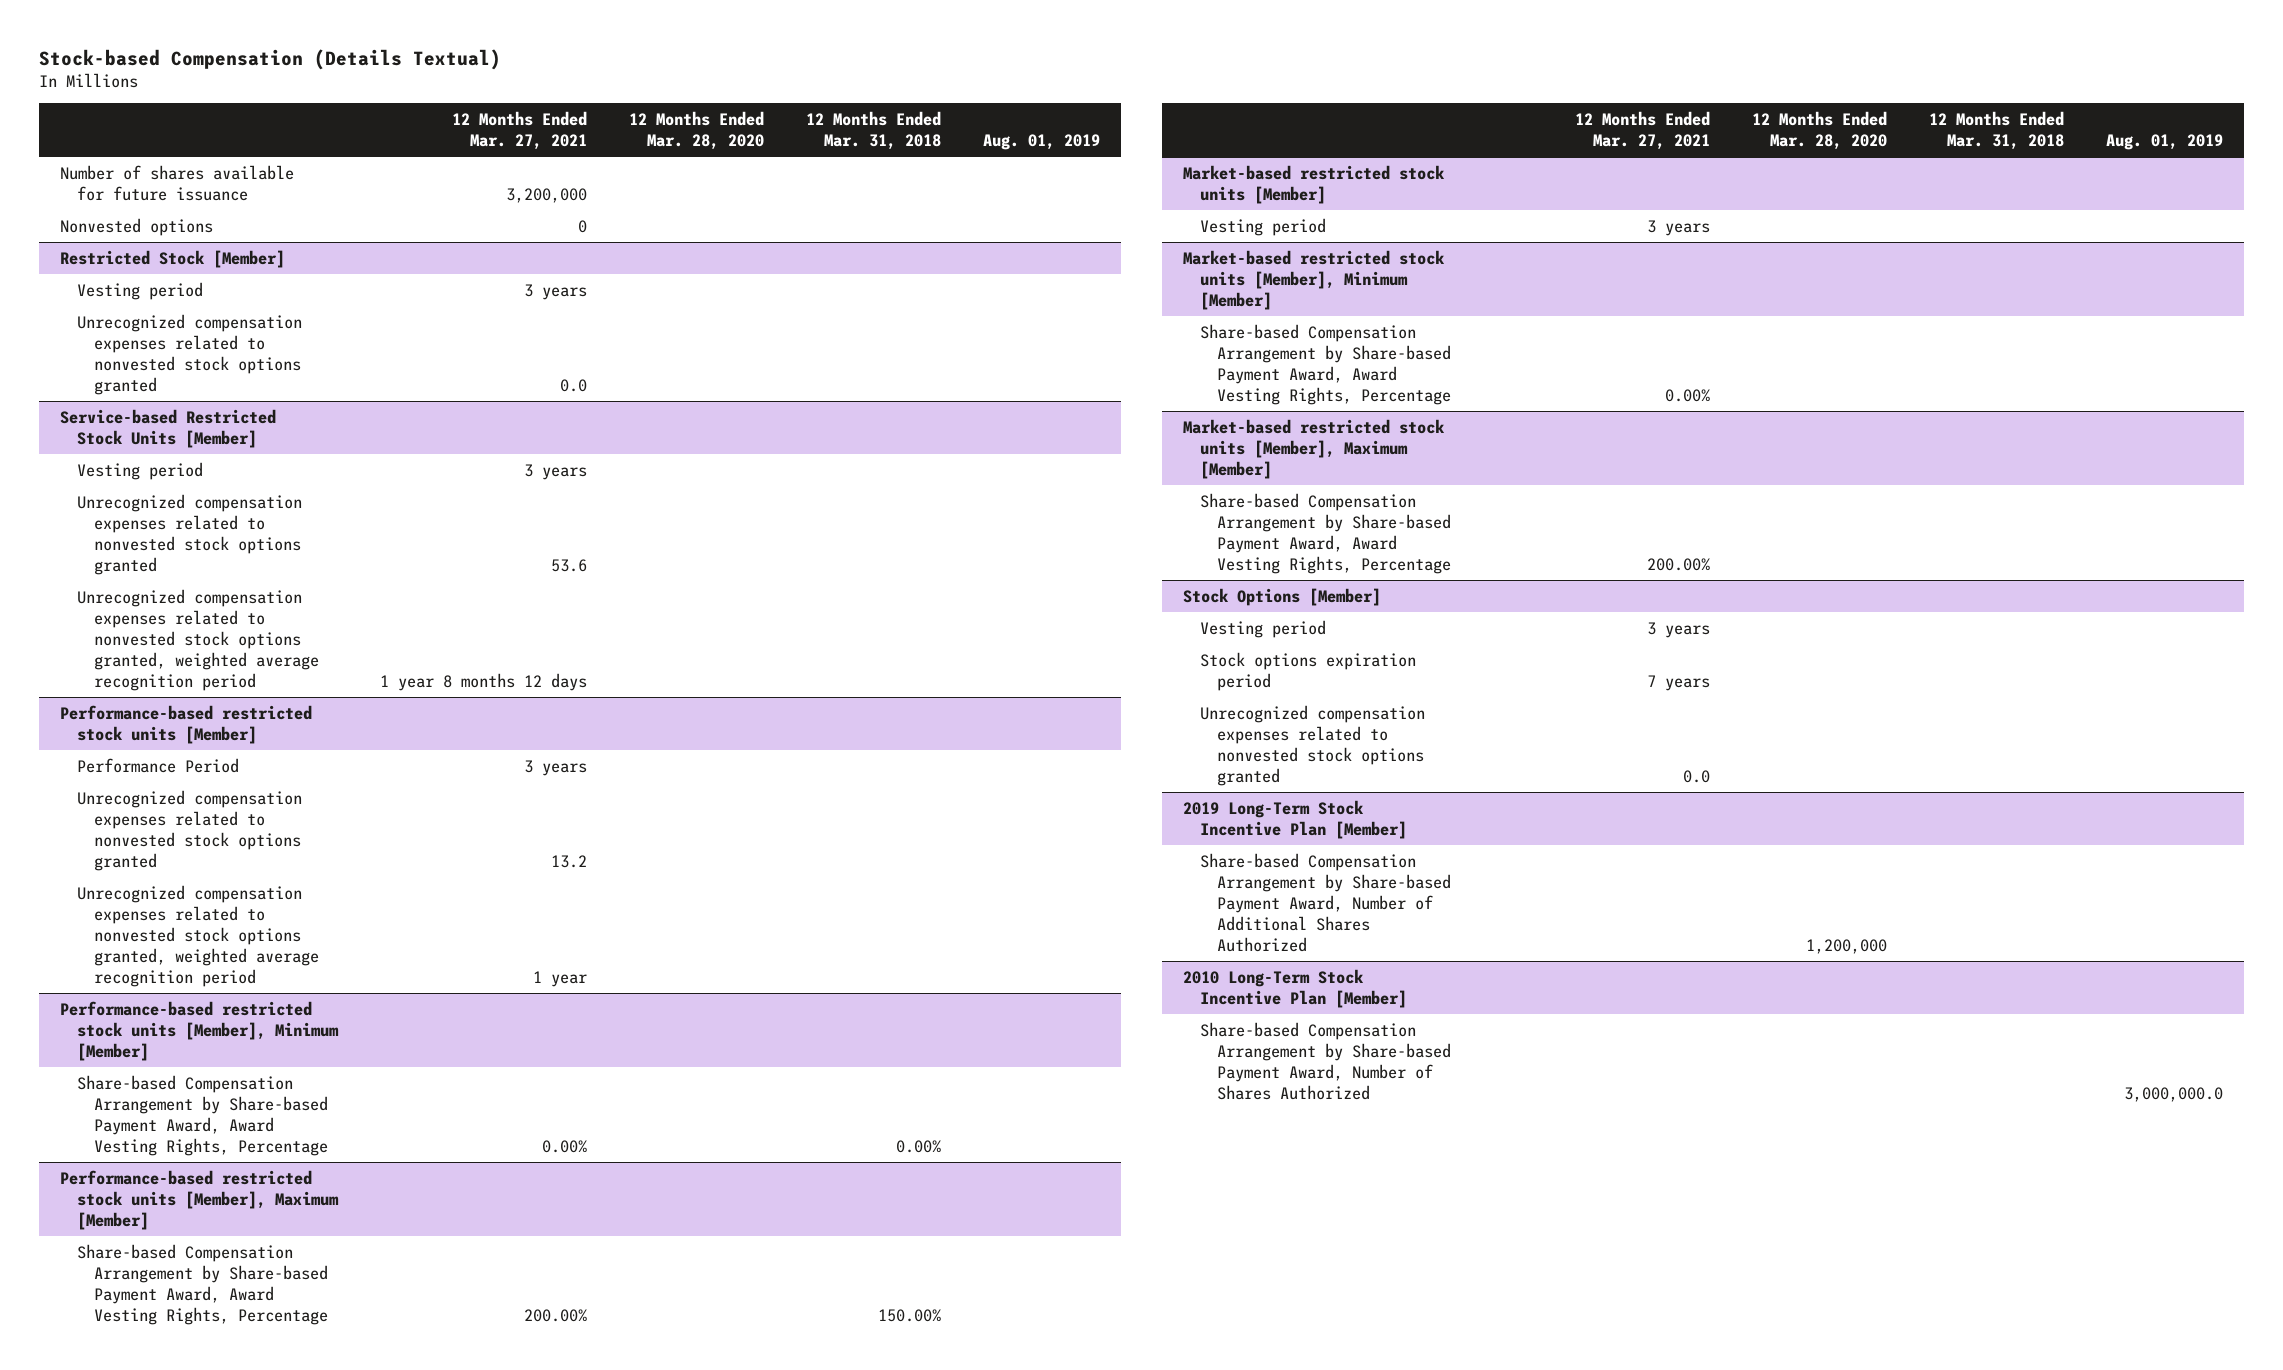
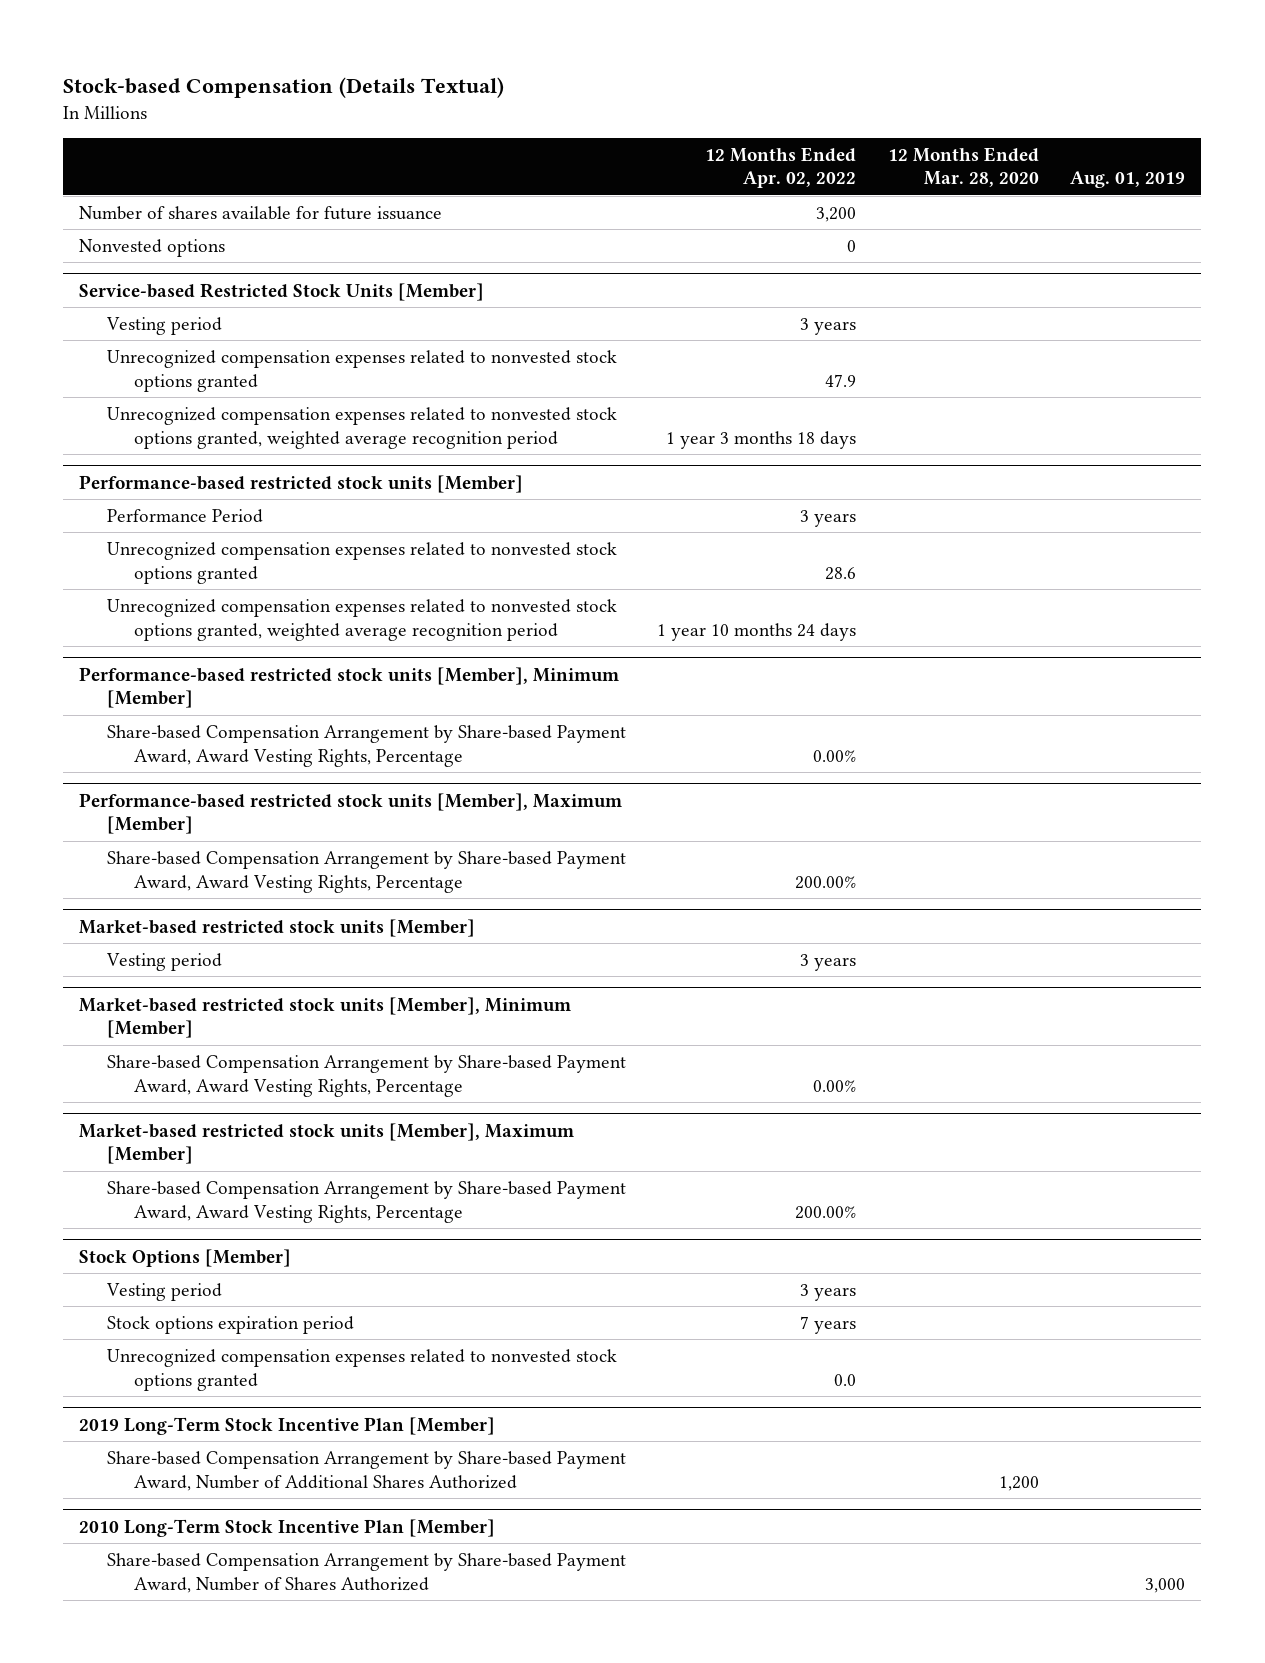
[451,110,587,150] 12 Months Ended Mar. 27, 2021 -> none
[805,110,941,150] 12 Months Ended Mar. 31, 2018 -> none
none -> [705,146,857,189] 12 Months Ended Apr. 02, 2022
[60,249,286,268] Restricted Stock [Member] -> none
[77,281,204,300] Vesting period -> none
[77,313,303,395] Unrecognized compensation expenses related to nonvested stock options granted -> none
[1805,938,1887,954] 1,200,000 -> [998,1475,1039,1491] 1,200
[2123,1086,2223,1102] 3,000,000.0 -> [1145,1577,1186,1593] 3,000

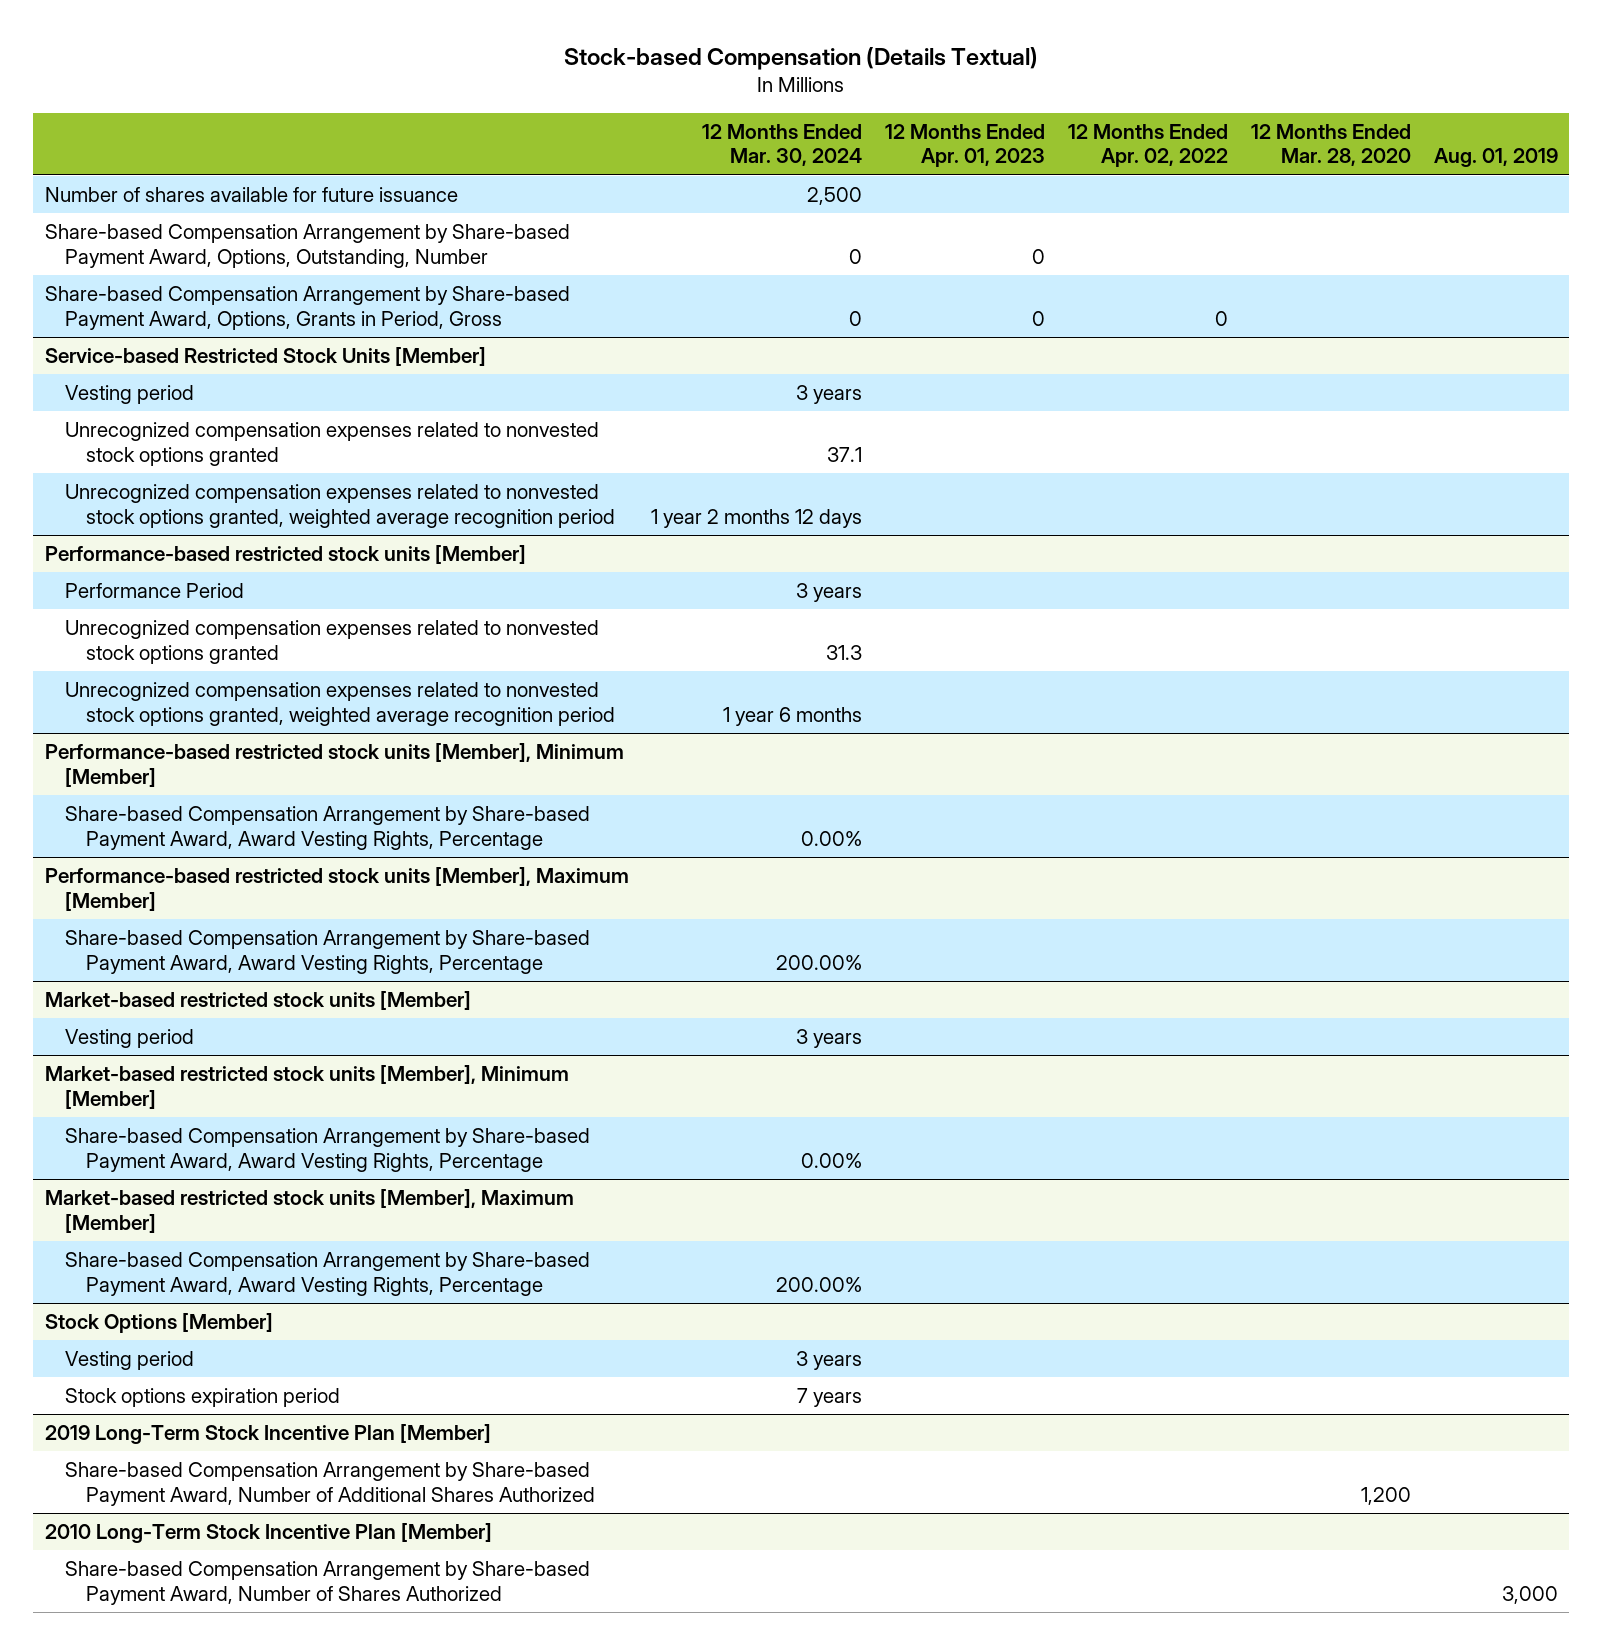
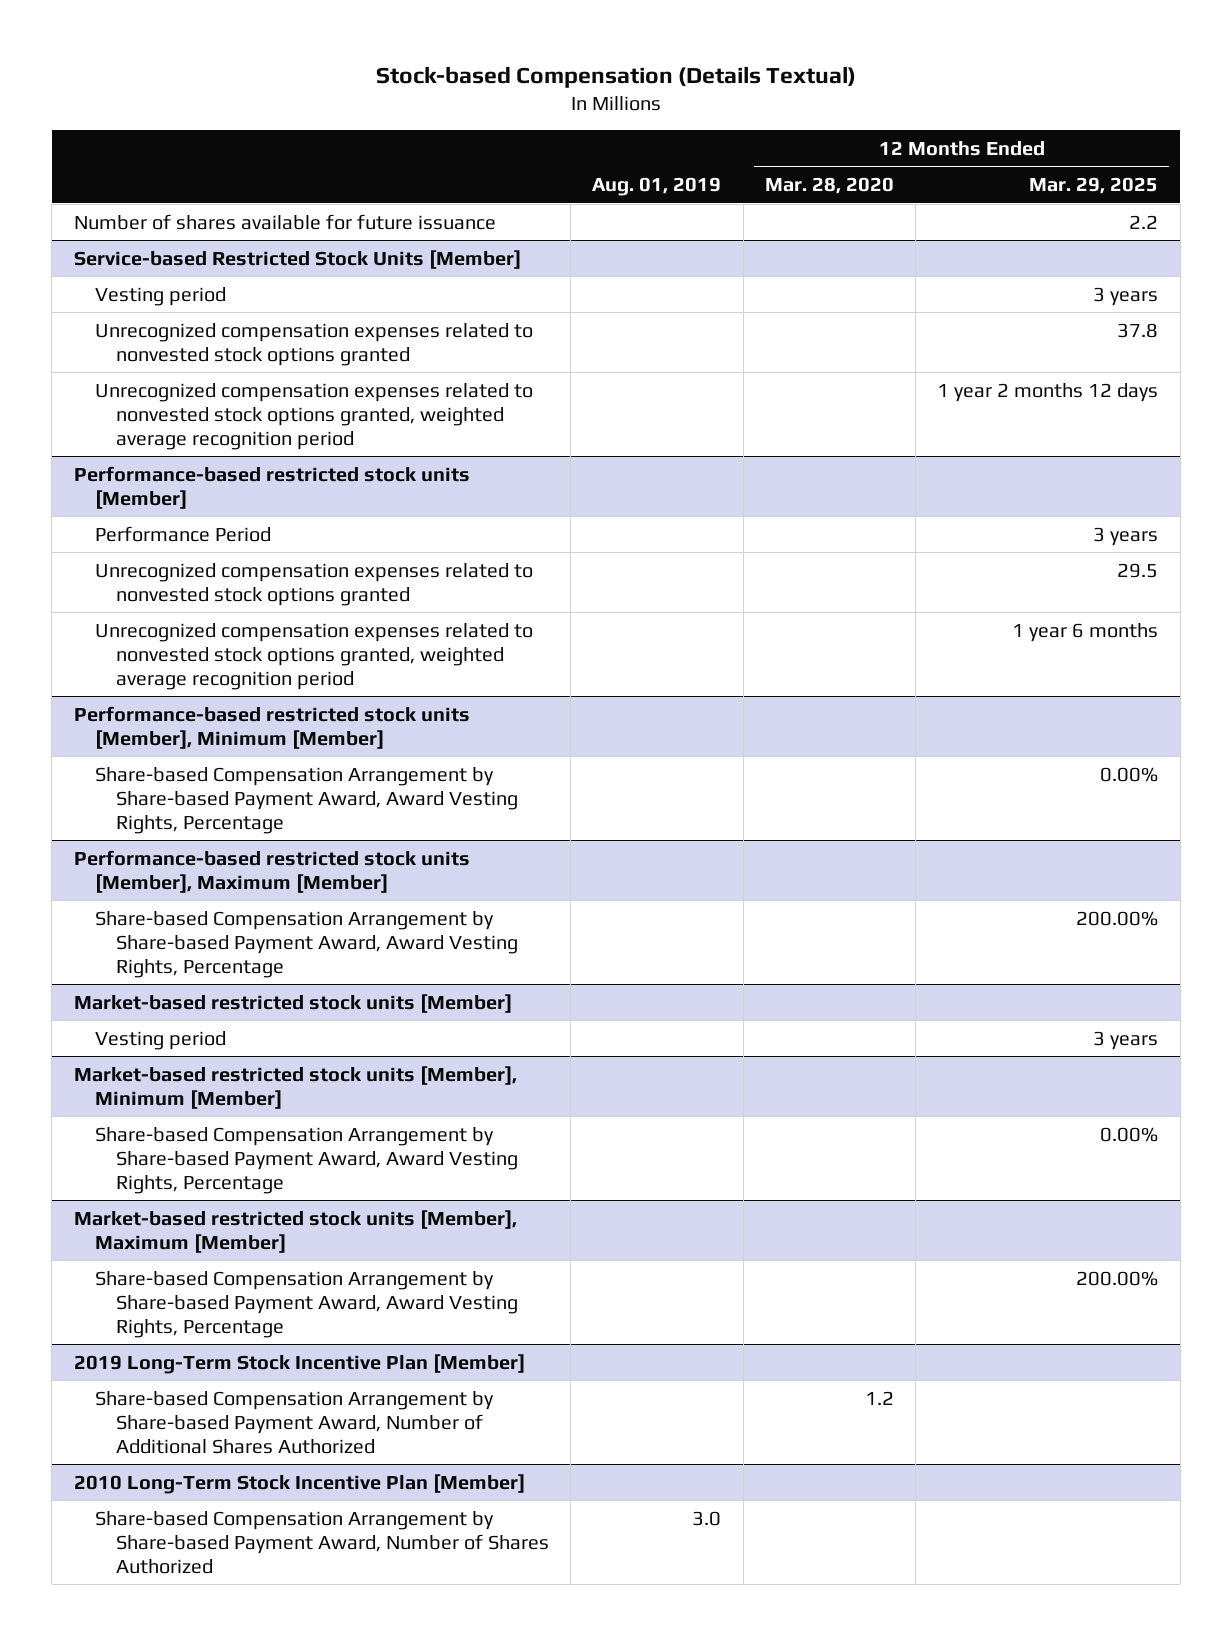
[702,123,863,167] 12 Months Ended Mar. 30, 2024 -> none
[885,123,1046,168] 12 Months Ended Apr. 01, 2023 -> none
[1068,123,1229,168] 12 Months Ended Apr. 02, 2022 -> none
none -> [1029,177,1159,195] Mar. 29, 2025
[44,224,570,268] Share-based Compensation Arrangement by Share-based Payment Award, Options, Outstanding, Number -> none
[44,286,570,330] Share-based Compensation Arrangement by Share-based Payment Award, Options, Grants in Period, Gross -> none
[44,1313,273,1334] Stock Options [Member] -> none
[65,1351,195,1371] Vesting period -> none
[65,1388,341,1408] Stock options expiration period -> none
[1361,1486,1412,1505] 1,200 -> [864,1390,894,1405] 1.2
[1502,1585,1559,1604] 3,000 -> [692,1510,722,1526] 3.0

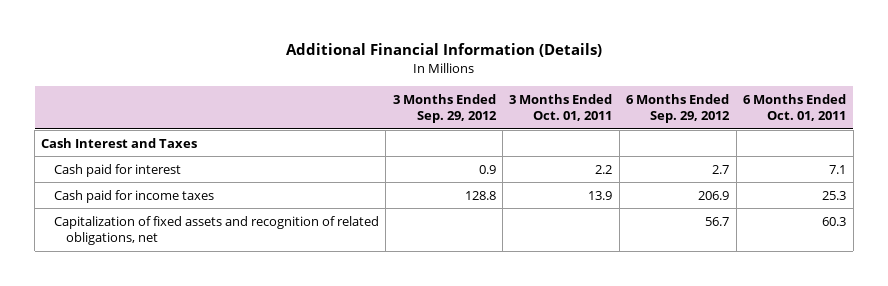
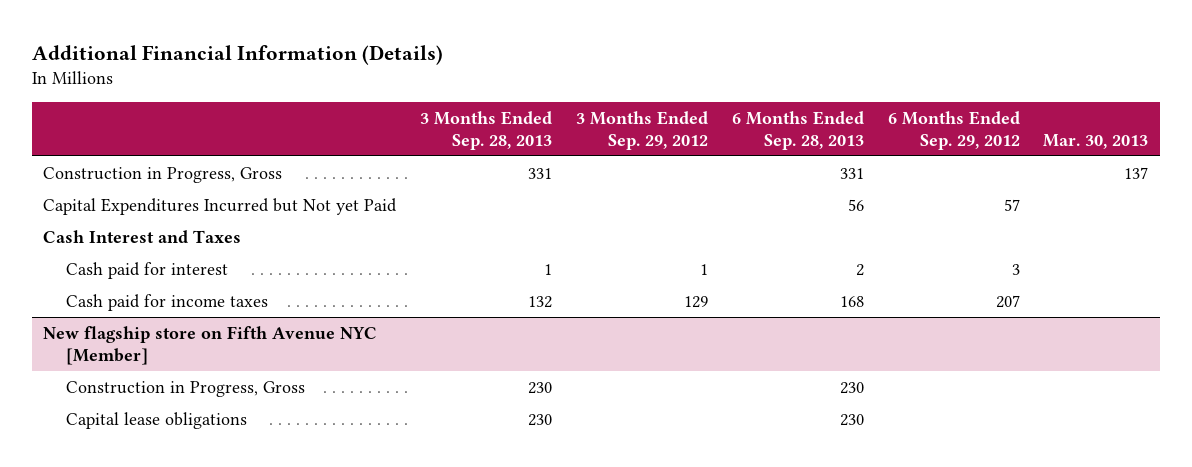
[509,93,613,122] 3 Months Ended Oct. 01, 2011 -> none
[743,93,847,122] 6 Months Ended Oct. 01, 2011 -> none
none -> [420,110,553,150] 3 Months Ended Sep. 28, 2013
none -> [731,110,864,150] 6 Months Ended Sep. 28, 2013
none -> [1043,133,1149,149] Mar. 30, 2013
none -> [43,166,283,183] Construction in Progress, Gross
none -> [43,197,398,215] Capital Expenditures Incurred but Not yet Paid
[53,215,379,246] Capitalization of fixed assets and recognition of related obligations, net -> none
[478,164,496,174] 0.9 -> [700,263,709,275] 1
[712,164,730,174] 2.7 -> [1011,263,1020,275] 3
[464,190,496,200] 128.8 -> [684,295,709,308] 129
[698,190,730,200] 206.9 -> [995,294,1020,308] 207
none -> [43,325,378,365] New flagship store on Fifth Avenue NYC [Member]
none -> [66,380,306,397] Construction in Progress, Gross
none -> [66,411,248,429] Capital lease obligations

